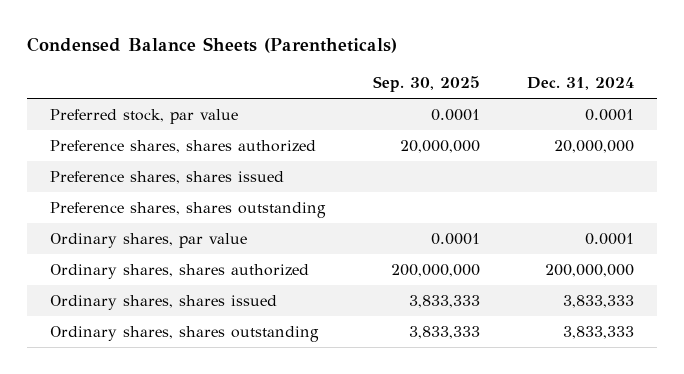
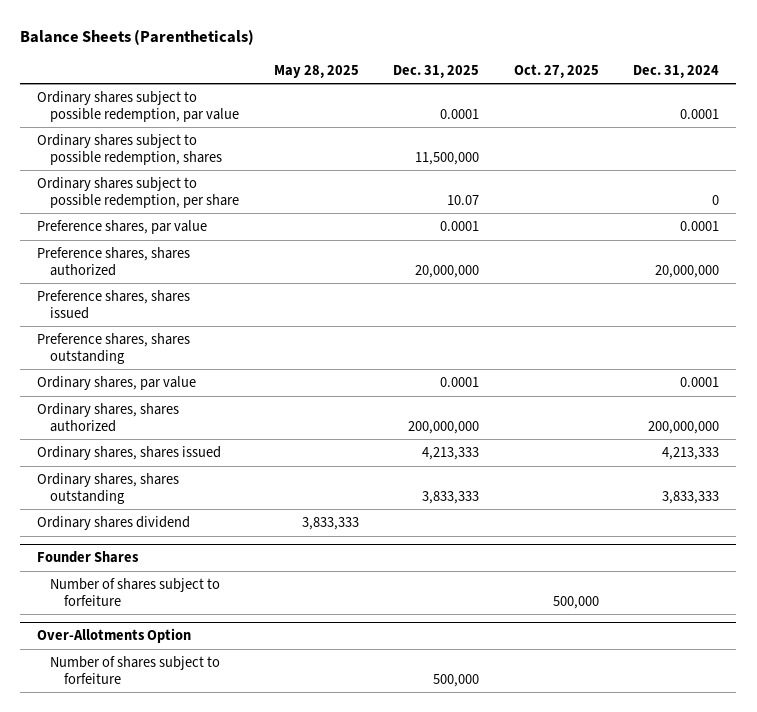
[26,37,397,54] Condensed Balance Sheets (Parentheticals) -> [20,29,255,46] Balance Sheets (Parentheticals)
[372,76,480,93] Sep. 30, 2025 -> none
none -> [273,64,359,78] May 28, 2025
none -> [393,64,480,78] Dec. 31, 2025
none -> [513,63,599,78] Oct. 27, 2025
none -> [37,91,240,122] Ordinary shares subject to possible redemption, par value
none -> [37,134,223,165] Ordinary shares subject to possible redemption, shares
none -> [37,177,240,208] Ordinary shares subject to possible redemption, per share
[50,108,239,124] Preferred stock, par value -> [37,220,208,235] Preference shares, par value
[562,294,634,308] 3,833,333 -> [662,447,720,461] 4,213,333
none -> [37,516,191,531] Ordinary shares dividend
none -> [37,551,140,564] Founder Shares
none -> [50,578,221,606] Number of shares subject to forfeiture
none -> [37,628,192,644] Over-Allotments Option
none -> [50,656,221,684] Number of shares subject to forfeiture

